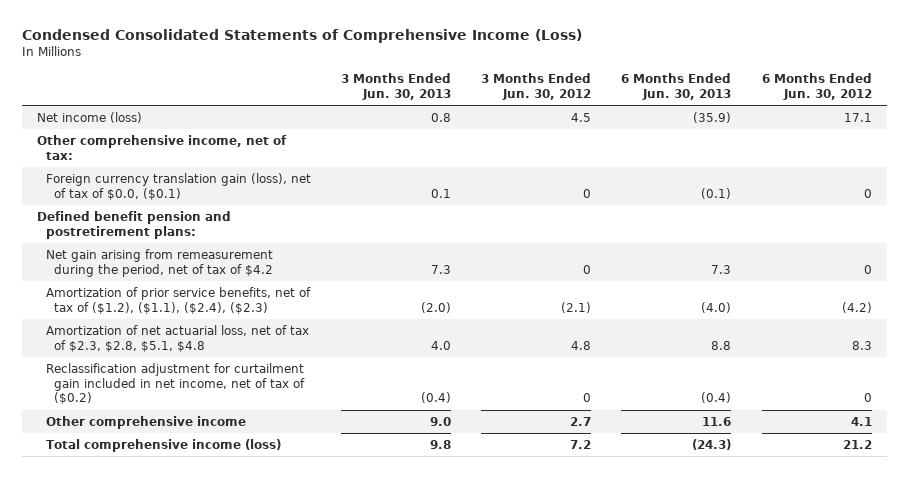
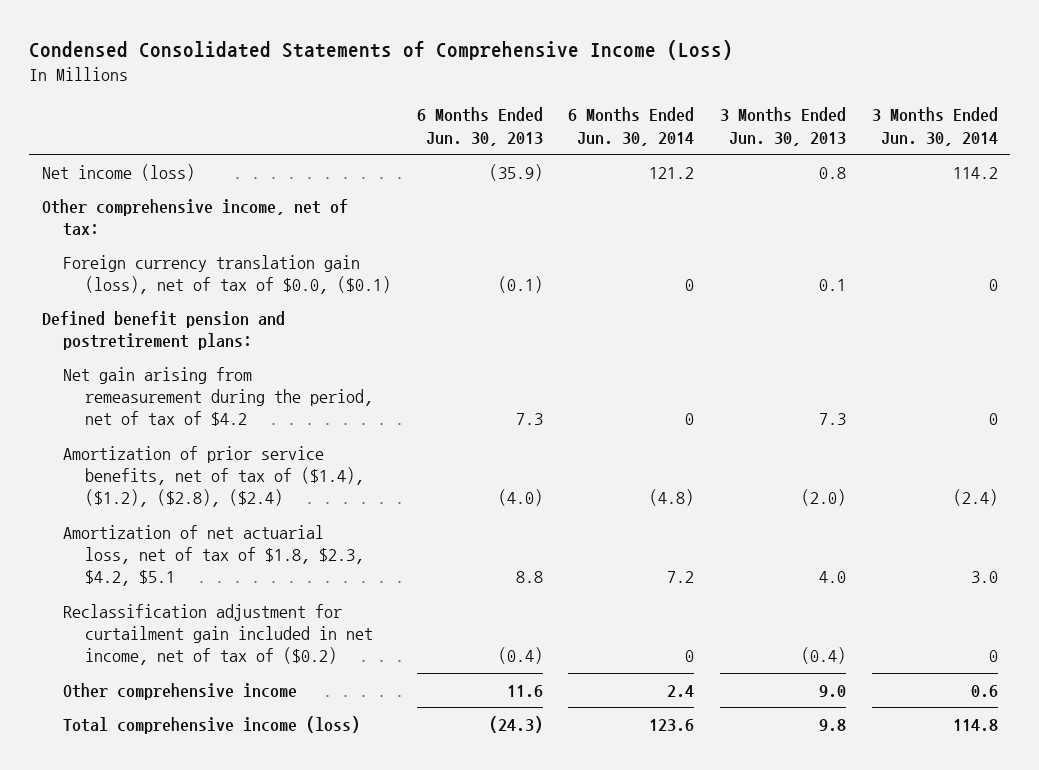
[481,73,592,100] 3 Months Ended Jun. 30, 2012 -> none
[761,73,872,100] 6 Months Ended Jun. 30, 2012 -> none
none -> [568,107,695,146] 6 Months Ended Jun. 30, 2014
none -> [871,107,998,146] 3 Months Ended Jun. 30, 2014
[45,286,311,314] Amortization of prior service benefits, net of tax of ($1.2), ($1.1), ($2.4), ($2.3) -> [63,445,365,508] Amortization of prior service benefits, net of tax of ($1.4), ($1.2), ($2.8), ($2.4)
[45,324,309,352] Amortization of net actuarial loss, net of tax of $2.3, $2.8, $5.1, $4.8 -> [63,524,365,587] Amortization of net actuarial loss, net of tax of $1.8, $2.3, $4.2, $5.1

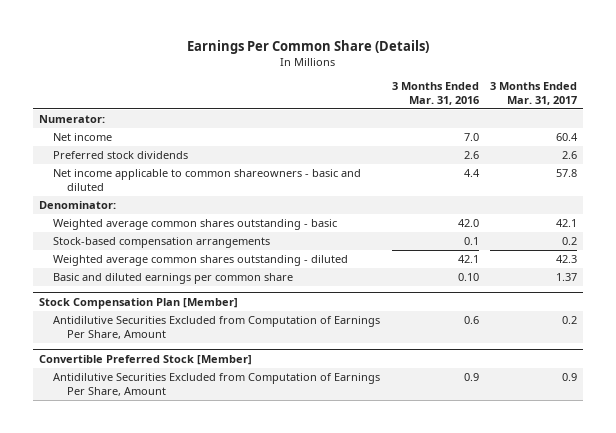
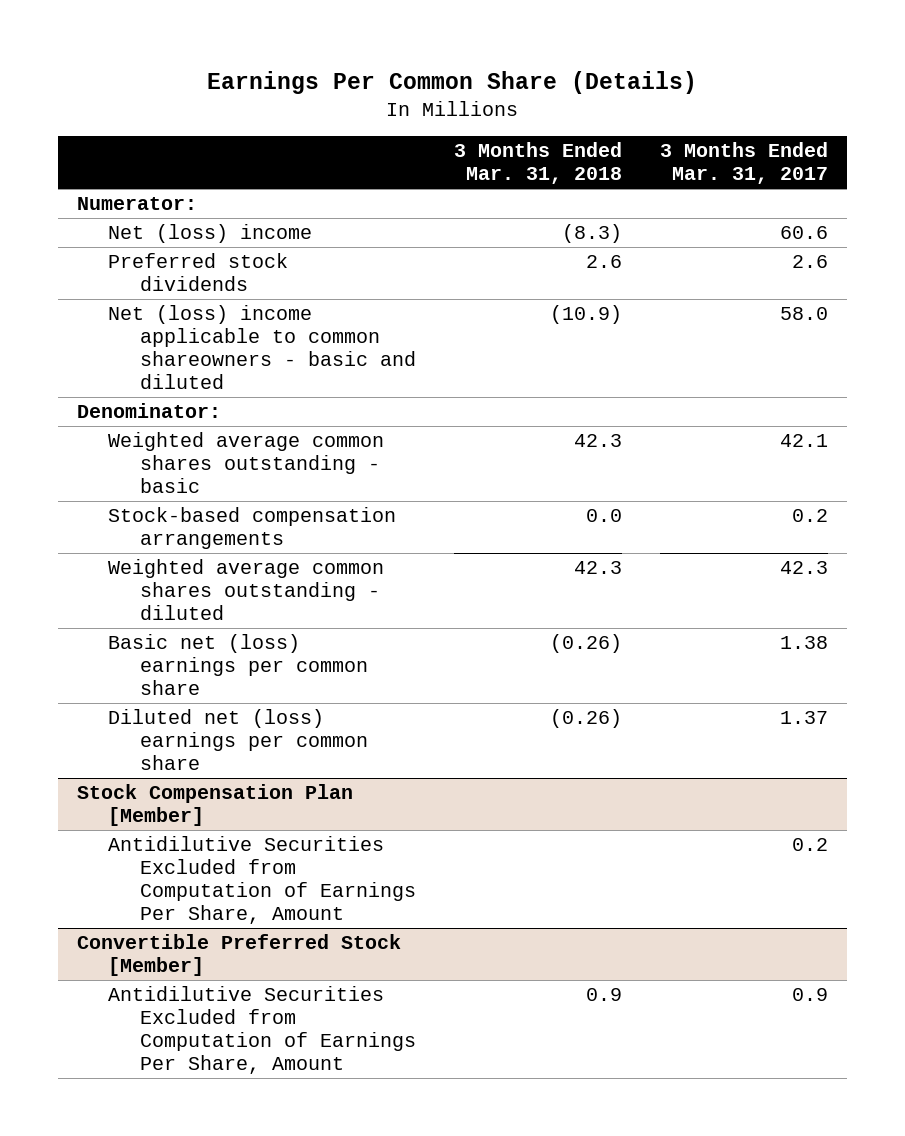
[391,81,479,105] 3 Months Ended Mar. 31, 2016 -> none
none -> [453,142,622,185] 3 Months Ended Mar. 31, 2018
[53,133,113,142] Net income -> [108,224,313,244] Net (loss) income
[556,133,579,142] 60.4 -> [780,226,829,240] 60.6
[53,169,362,191] Net income applicable to common shareowners - basic and diluted -> [108,305,416,390] Net (loss) income applicable to common shareowners - basic and diluted
[556,169,578,178] 57.8 -> [780,307,829,321] 58.0
none -> [108,634,368,696] Basic net (loss) earnings per common share
[53,273,294,285] Basic and diluted earnings per common share -> [108,709,368,771] Diluted net (loss) earnings per common share

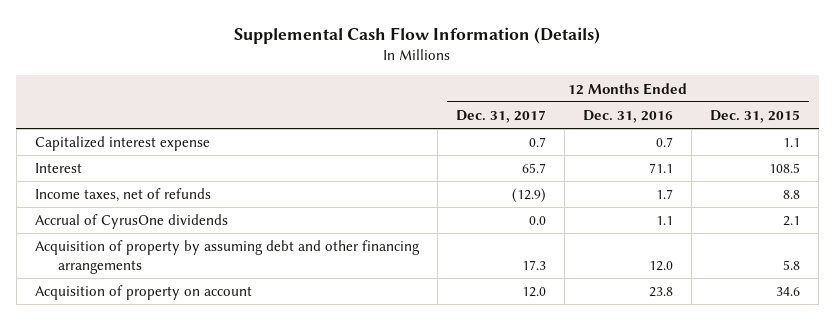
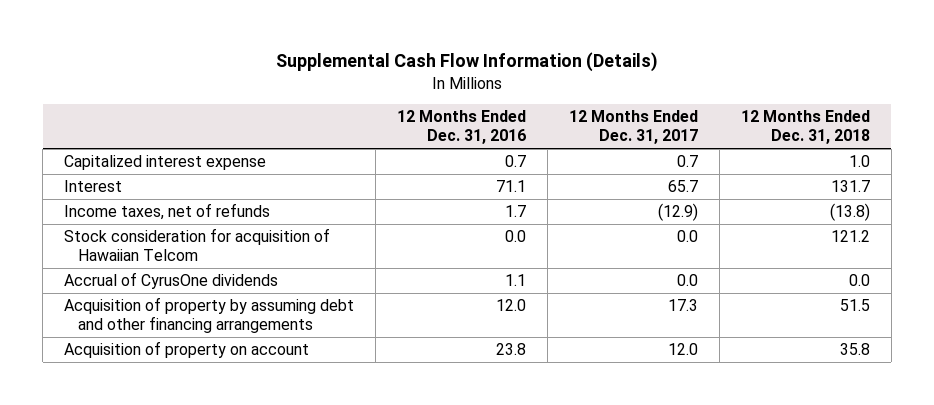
[710,110,801,124] Dec. 31, 2015 -> none
none -> [740,110,870,145] 12 Months Ended Dec. 31, 2018
none -> [64,227,331,262] Stock consideration for acquisition of Hawaiian Telcom

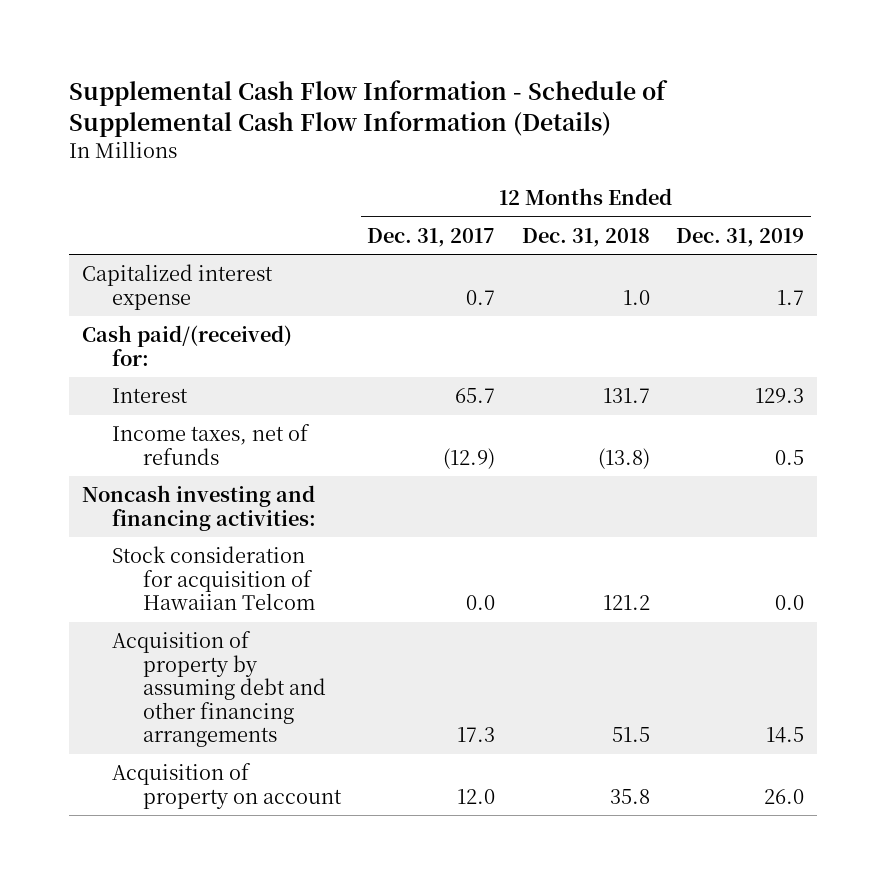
[276,52,659,73] Supplemental Cash Flow Information (Details) -> [68,79,668,137] Supplemental Cash Flow Information - Schedule of Supplemental Cash Flow Information (Details)
[397,110,527,145] 12 Months Ended Dec. 31, 2016 -> none
none -> [676,227,805,247] Dec. 31, 2019
none -> [81,325,292,366] Cash paid/(received) for:
none -> [81,485,317,531] Noncash investing and financing activities:
[64,271,279,289] Accrual of CyrusOne dividends -> none

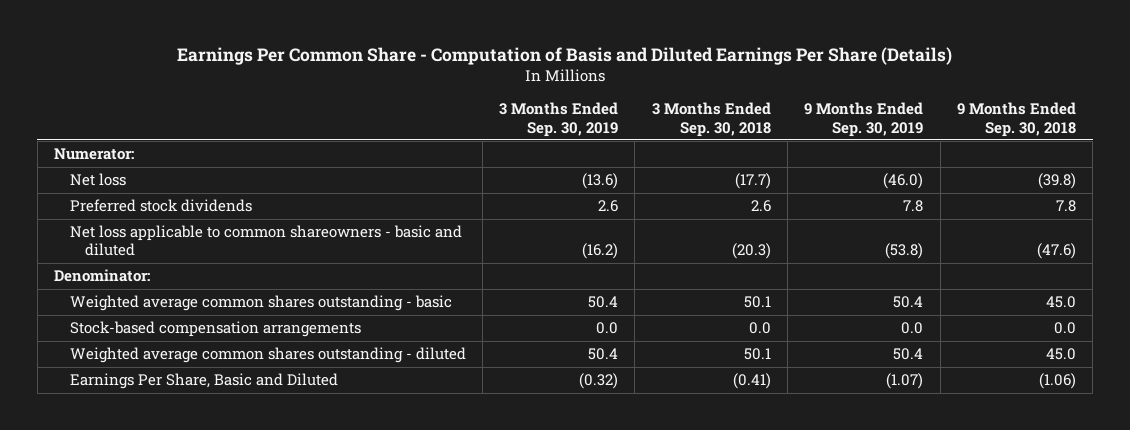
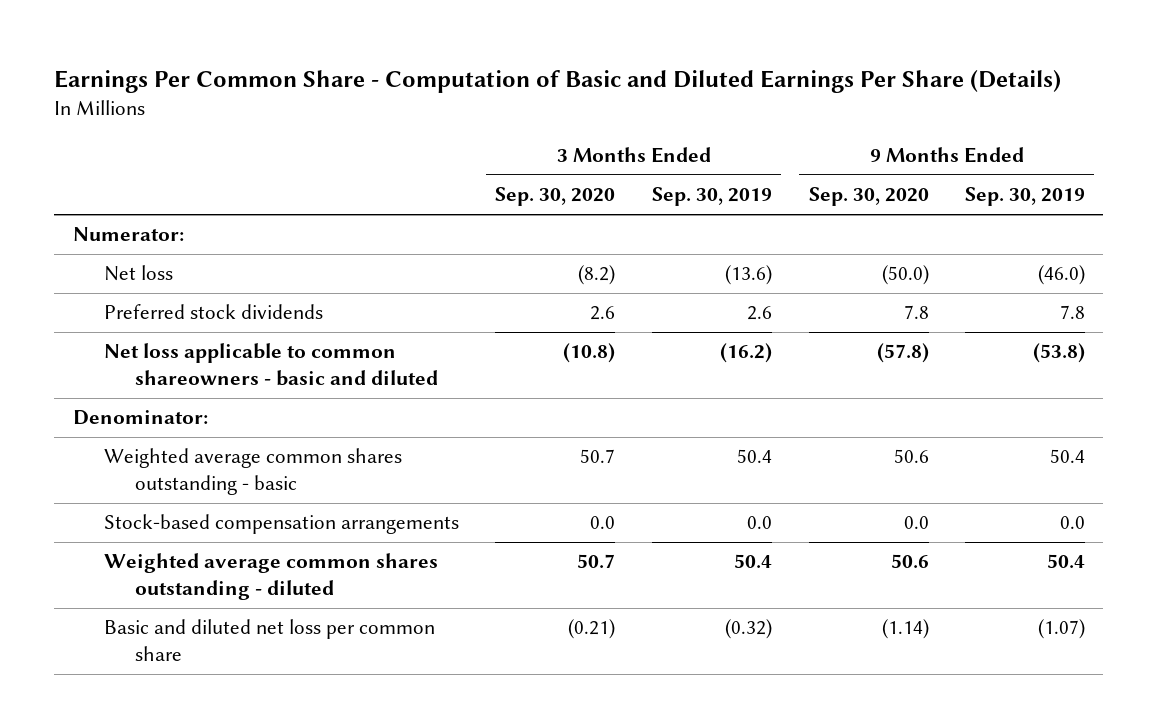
[177,46,953,65] Earnings Per Common Share - Computation of Basis and Diluted Earnings Per Share (Details) -> [54,69,1062,93] Earnings Per Common Share - Computation of Basic and Diluted Earnings Per Share (Details)
[651,102,771,137] 3 Months Ended Sep. 30, 2018 -> none
[956,102,1076,137] 9 Months Ended Sep. 30, 2018 -> none
none -> [495,187,616,207] Sep. 30, 2020
none -> [808,187,929,207] Sep. 30, 2020
[69,373,338,390] Earnings Per Share, Basic and Diluted -> [103,619,435,662] Basic and diluted net loss per common share

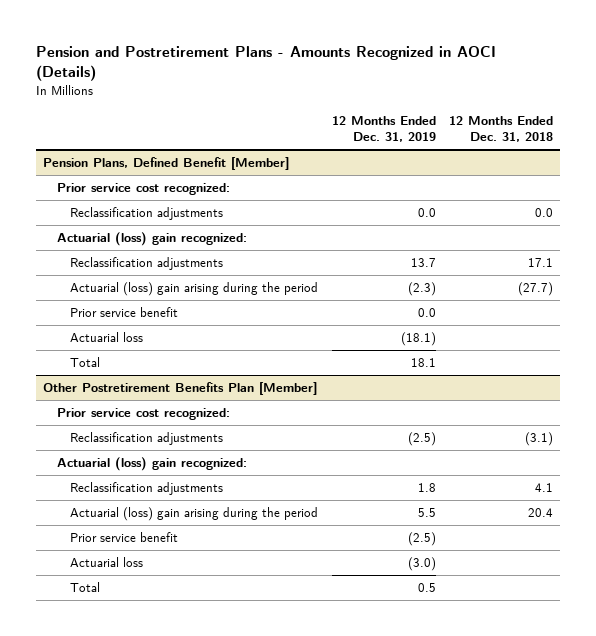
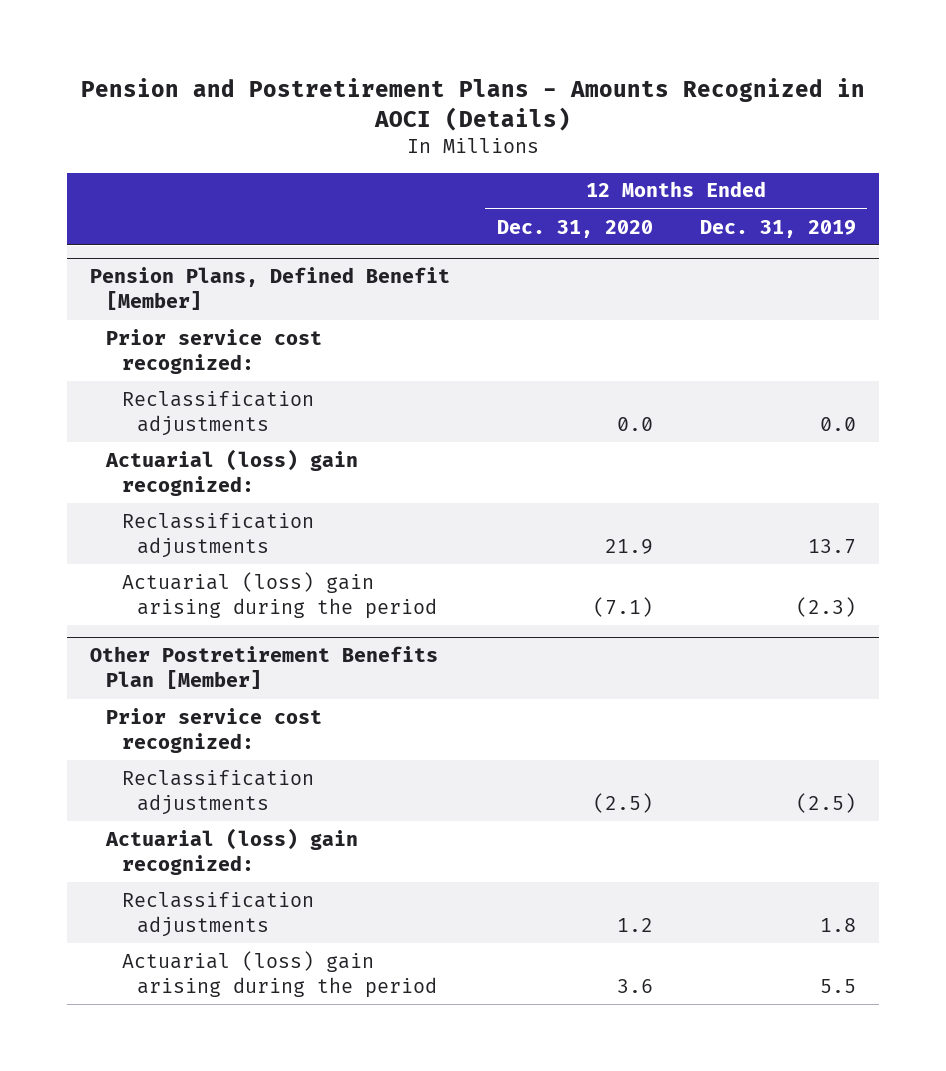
[448,115,553,143] 12 Months Ended Dec. 31, 2018 -> none
none -> [497,219,654,238] Dec. 31, 2020
[70,306,179,317] Prior service benefit -> none
[70,331,144,342] Actuarial loss -> none
[70,356,101,367] Total -> none
[70,531,179,542] Prior service benefit -> none
[70,556,144,567] Actuarial loss -> none
[70,581,101,592] Total -> none

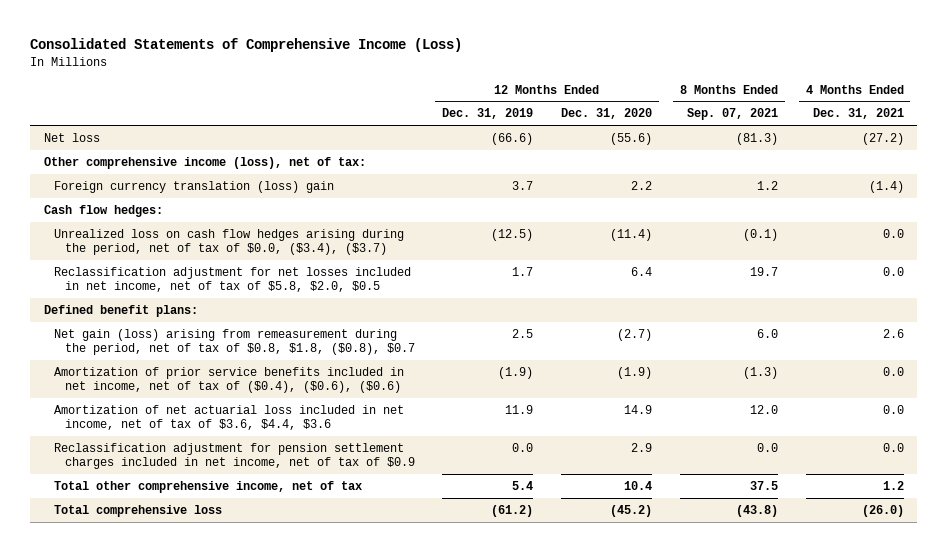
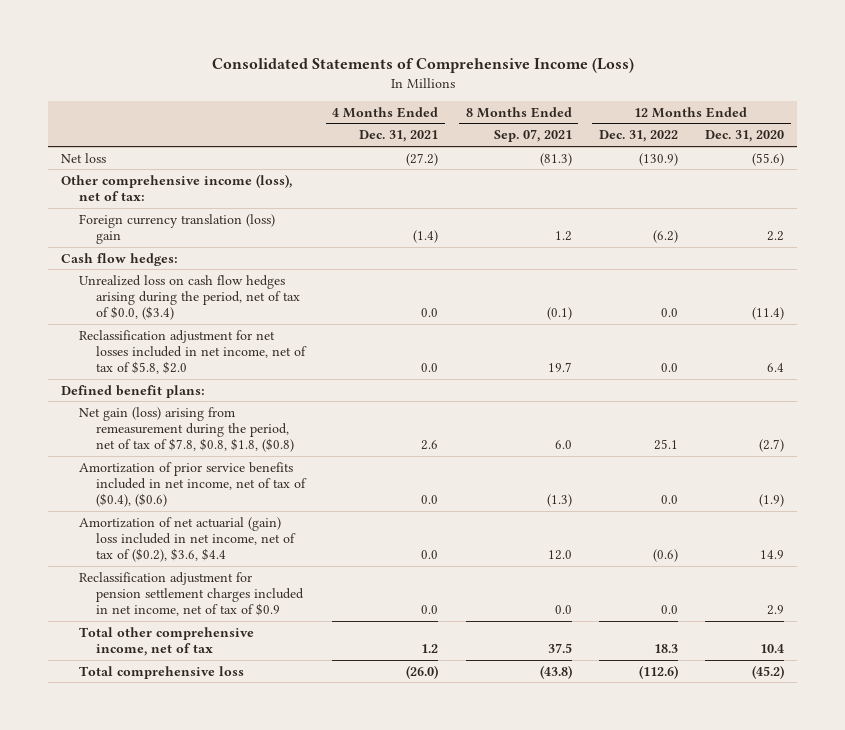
[442,108,534,120] Dec. 31, 2019 -> none
none -> [598,130,678,143] Dec. 31, 2022
[54,228,405,256] Unrealized loss on cash flow hedges arising during the period, net of tax of $0.0, ($3.4), ($3.7) -> [78,274,301,321] Unrealized loss on cash flow hedges arising during the period, net of tax of $0.0, ($3.4)
[54,266,412,293] Reclassification adjustment for net losses included in net income, net of tax of $5.8, $2.0, $0.5 -> [78,329,308,375] Reclassification adjustment for net losses included in net income, net of tax of $5.8, $2.0
[54,328,415,356] Net gain (loss) arising from remeasurement during the period, net of tax of $0.8, $1.8, ($0.8), $0.7 -> [78,406,295,453] Net gain (loss) arising from remeasurement during the period, net of tax of $7.8, $0.8, $1.8, ($0.8)
[54,366,405,394] Amortization of prior service benefits included in net income, net of tax of ($0.4), ($0.6), ($0.6) -> [78,461,308,508] Amortization of prior service benefits included in net income, net of tax of ($0.4), ($0.6)
[54,404,405,431] Amortization of net actuarial loss included in net income, net of tax of $3.6, $4.4, $3.6 -> [78,516,297,563] Amortization of net actuarial (gain) loss included in net income, net of tax of ($0.2), $3.6, $4.4

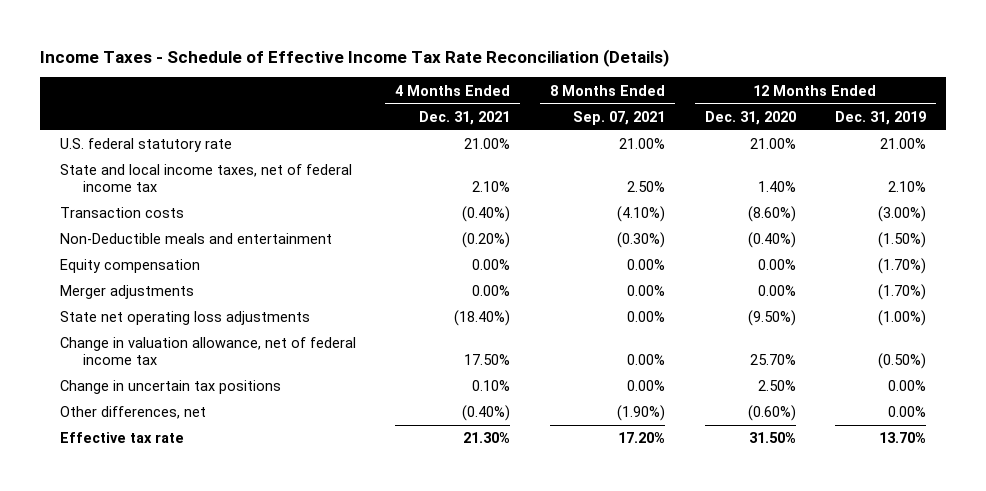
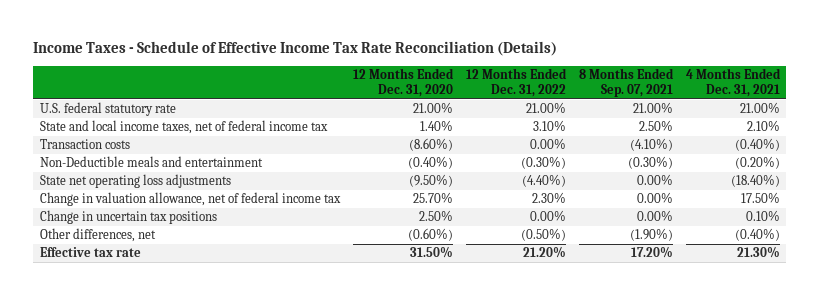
[835,110,927,125] Dec. 31, 2019 -> none
none -> [465,68,567,97] 12 Months Ended Dec. 31, 2022
[59,259,200,274] Equity compensation -> none
[59,285,194,300] Merger adjustments -> none

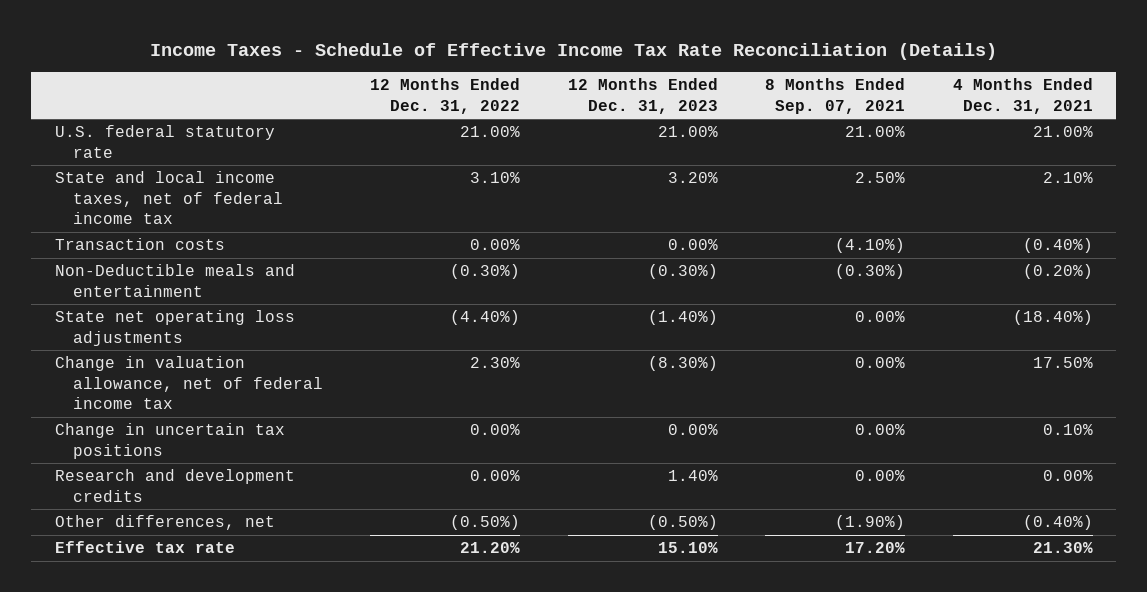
[352,68,454,97] 12 Months Ended Dec. 31, 2020 -> none
none -> [567,78,718,114] 12 Months Ended Dec. 31, 2023
none -> [54,469,295,502] Research and development credits

